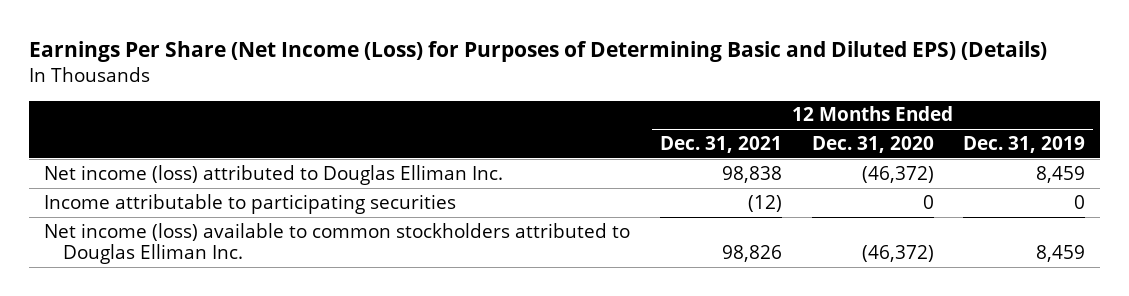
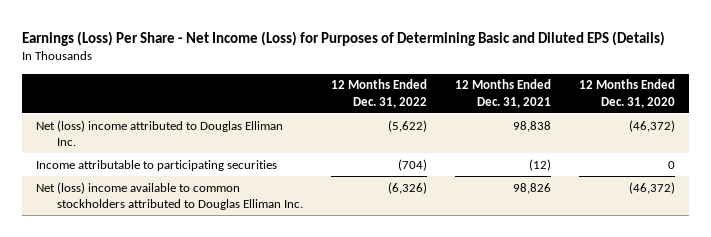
[29,41,1048,63] Earnings Per Share (Net Income (Loss) for Purposes of Determining Basic and Diluted EPS) (Details) -> [21,30,665,46] Earnings (Loss) Per Share - Net Income (Loss) for Purposes of Determining Basic and Diluted EPS (Details)
[963,136,1086,154] Dec. 31, 2019 -> none
none -> [330,79,427,108] 12 Months Ended Dec. 31, 2022
[43,164,503,185] Net income (loss) attributed to Douglas Elliman Inc. -> [36,119,284,147] Net (loss) income attributed to Douglas Elliman Inc.
[43,222,630,265] Net income (loss) available to common stockholders attributed to Douglas Elliman Inc. -> [36,181,303,211] Net (loss) income available to common stockholders attributed to Douglas Elliman Inc.

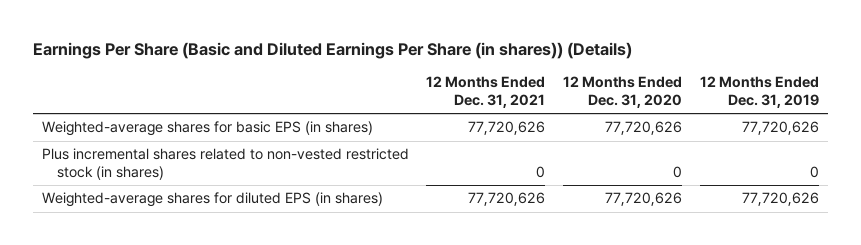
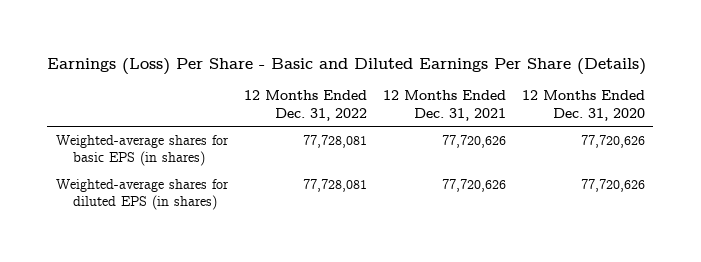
[32,41,632,59] Earnings Per Share (Basic and Diluted Earnings Per Share (in shares)) (Details) -> [47,57,647,75] Earnings (Loss) Per Share - Basic and Diluted Earnings Per Share (Details)
[700,76,820,108] 12 Months Ended Dec. 31, 2019 -> none
none -> [243,90,367,121] 12 Months Ended Dec. 31, 2022
[41,148,409,180] Plus incremental shares related to non-vested restricted stock (in shares) -> none

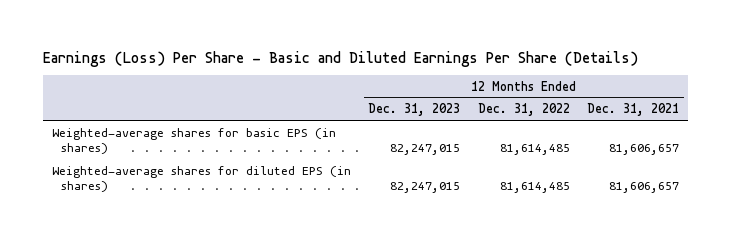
[522,90,646,121] 12 Months Ended Dec. 31, 2020 -> none
none -> [368,103,461,117] Dec. 31, 2023
[302,134,367,148] 77,728,081 -> [499,144,570,156] 81,614,485
[442,134,507,148] 77,720,626 -> [609,144,680,156] 81,606,657
[302,178,367,192] 77,728,081 -> [499,182,570,194] 81,614,485
[442,178,507,192] 77,720,626 -> [609,182,680,194] 81,606,657

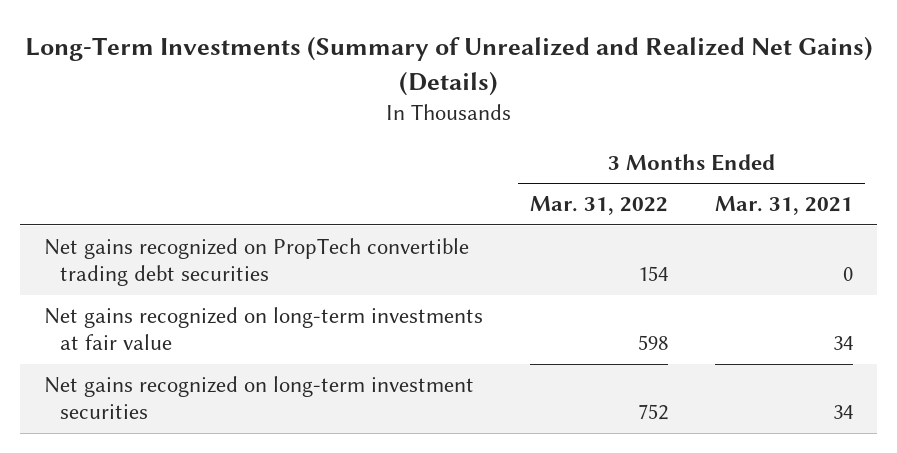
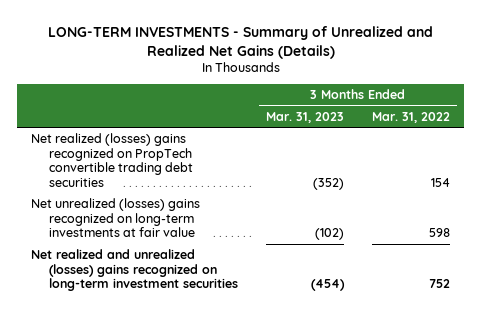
[24,35,873,96] Long-Term Investments (Summary of Unrealized and Realized Net Gains) (Details) -> [47,25,433,59] LONG-TERM INVESTMENTS - Summary of Unrealized and Realized Net Gains (Details)
[715,196,854,216] Mar. 31, 2021 -> none
none -> [266,112,345,124] Mar. 31, 2023
[44,237,470,287] Net gains recognized on PropTech convertible trading debt securities -> [31,133,194,187] Net realized (losses) gains recognized on PropTech convertible trading debt securities
[44,306,484,351] Net gains recognized on long-term investments at fair value -> [31,198,201,238] Net unrealized (losses) gains recognized on long-term investments at fair value
[44,375,475,420] Net gains recognized on long-term investment securities -> [31,249,239,292] Net realized and unrealized (losses) gains recognized on long-term investment securities

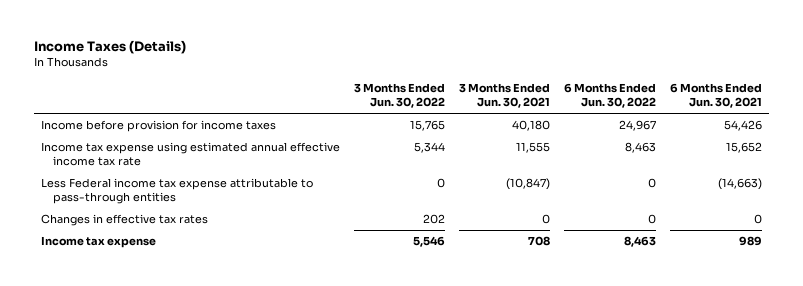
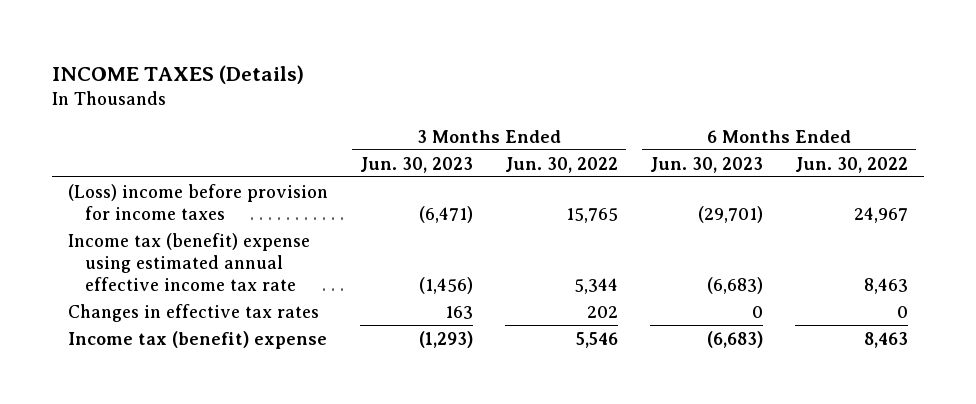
[33,39,186,54] Income Taxes (Details) -> [52,64,305,84] INCOME TAXES (Details)
[458,83,550,109] 3 Months Ended Jun. 30, 2021 -> none
[670,83,763,109] 6 Months Ended Jun. 30, 2021 -> none
none -> [360,156,474,173] Jun. 30, 2023
none -> [649,156,763,173] Jun. 30, 2023
[40,178,313,205] Less Federal income tax expense attributable to pass-through entities -> none
[40,120,276,133] Income before provision for income taxes -> [68,183,329,220] (Loss) income before provision for income taxes
[40,142,340,167] Income tax expense using estimated annual effective income tax rate -> [68,232,311,291] Income tax (benefit) expense using estimated annual effective income tax rate
[40,236,156,249] Income tax expense -> [68,330,328,349] Income tax (benefit) expense

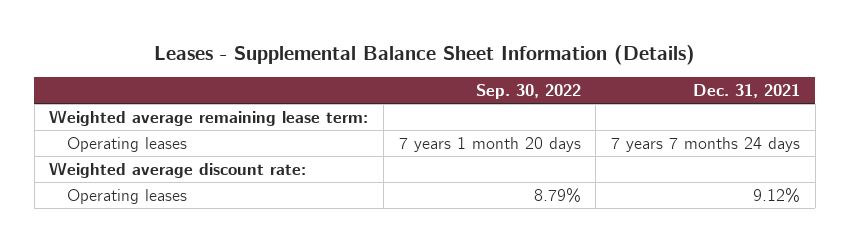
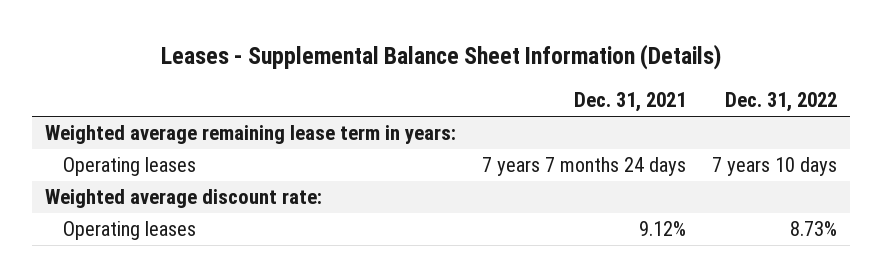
[475,83,581,99] Sep. 30, 2022 -> none
none -> [725,92,838,113] Dec. 31, 2022
[49,109,369,126] Weighted average remaining lease term: -> [45,125,457,145] Weighted average remaining lease term in years:

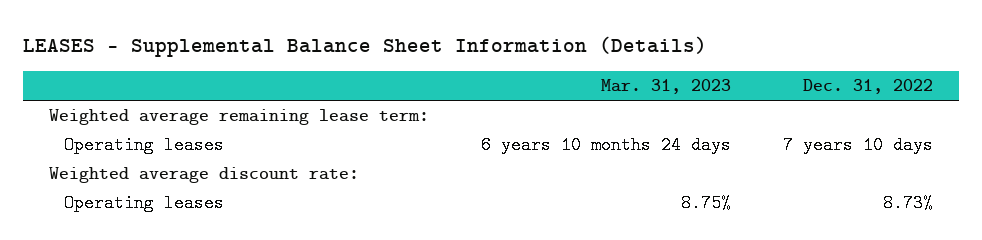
[161,43,722,70] Leases - Supplemental Balance Sheet Information (Details) -> [22,36,707,58] LEASES - Supplemental Balance Sheet Information (Details)
[574,92,687,113] Dec. 31, 2021 -> none
none -> [600,79,731,95] Mar. 31, 2023
[45,125,457,145] Weighted average remaining lease term in years: -> [48,109,429,126] Weighted average remaining lease term:

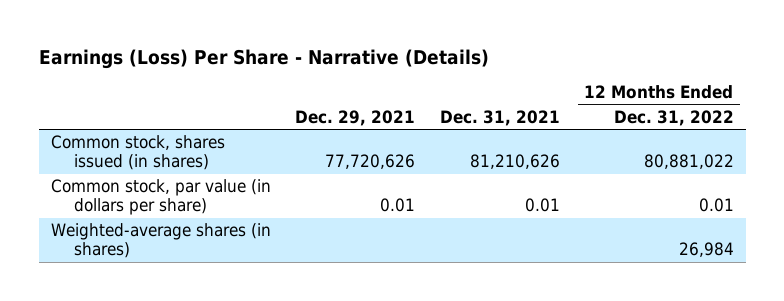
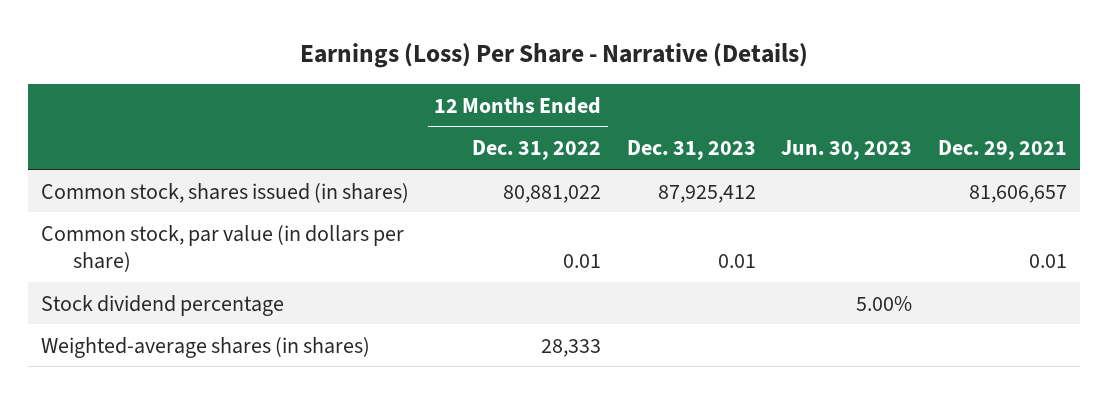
[439,109,560,126] Dec. 31, 2021 -> none
none -> [626,140,756,161] Dec. 31, 2023
none -> [781,140,913,161] Jun. 30, 2023
[325,154,416,170] 77,720,626 -> [969,184,1068,203] 81,606,657
none -> [40,294,284,316] Stock dividend percentage
[678,242,734,258] 26,984 -> [541,338,602,357] 28,333

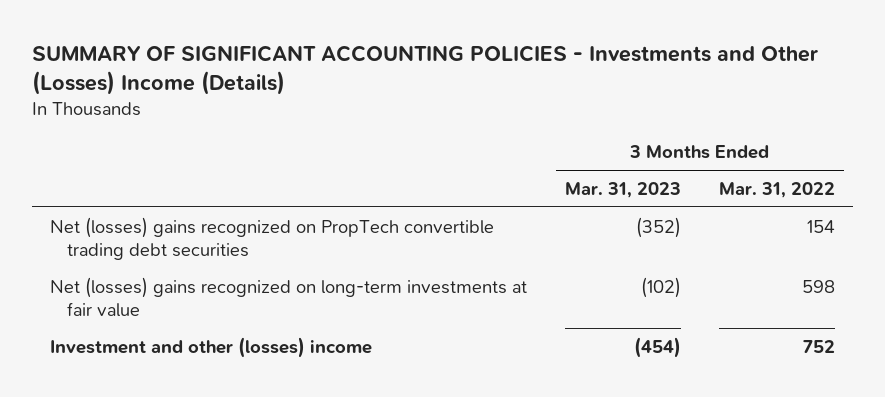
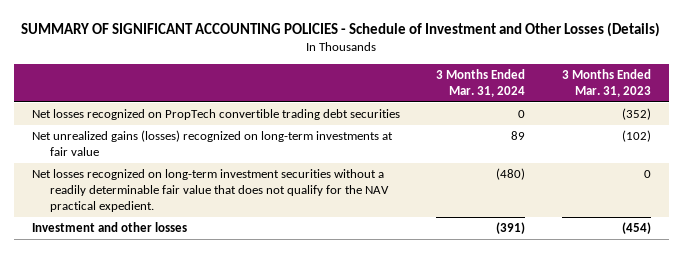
[31,44,818,95] SUMMARY OF SIGNIFICANT ACCOUNTING POLICIES - Investments and Other (Losses) Income (Details) -> [21,21,661,37] SUMMARY OF SIGNIFICANT ACCOUNTING POLICIES - Schedule of Investment and Other Losses (Details)
[718,181,835,198] Mar. 31, 2022 -> none
none -> [436,69,526,97] 3 Months Ended Mar. 31, 2024
[50,216,495,261] Net (losses) gains recognized on PropTech convertible trading debt securities -> [32,109,401,121] Net losses recognized on PropTech convertible trading debt securities
[50,276,528,318] Net (losses) gains recognized on long-term investments at fair value -> [32,130,394,157] Net unrealized gains (losses) recognized on long-term investments at fair value
none -> [32,169,390,212] Net losses recognized on long-term investment securities without a readily determinable fair value that does not qualify for the NAV practical expedient.
[50,336,373,358] Investment and other (losses) income -> [32,222,188,233] Investment and other losses

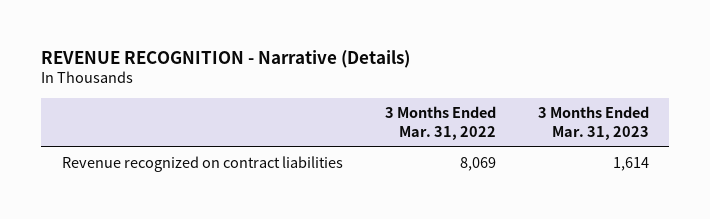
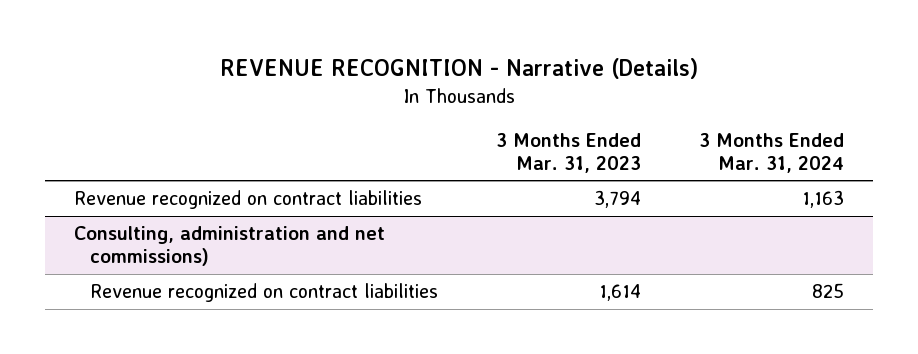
[384,106,496,141] 3 Months Ended Mar. 31, 2022 -> none
none -> [698,132,844,173] 3 Months Ended Mar. 31, 2024
none -> [74,190,423,210] Revenue recognized on contract liabilities
none -> [74,226,386,267] Consulting, administration and net commissions)

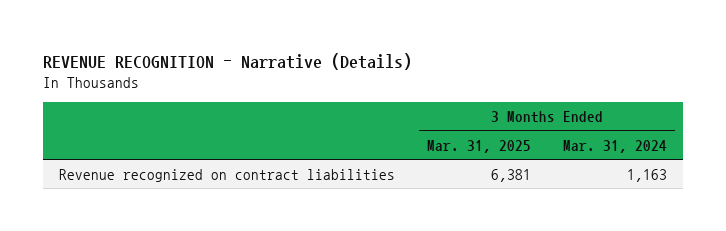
[496,132,642,173] 3 Months Ended Mar. 31, 2023 -> none
none -> [426,139,531,153] Mar. 31, 2025
[74,226,386,267] Consulting, administration and net commissions) -> none
[90,283,439,303] Revenue recognized on contract liabilities -> none

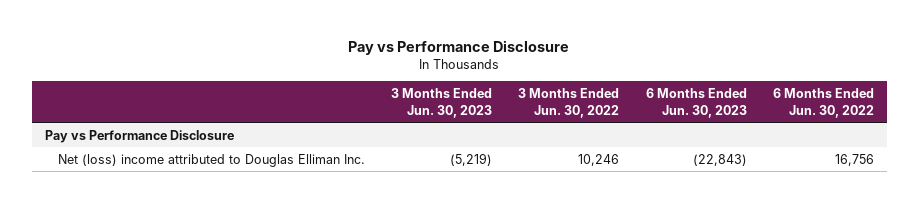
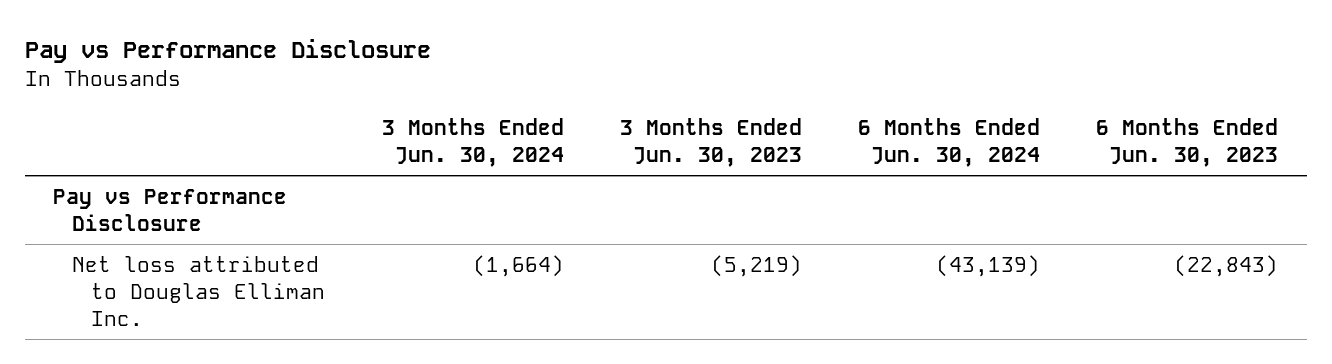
[518,88,620,118] 3 Months Ended Jun. 30, 2022 -> none
[772,88,874,118] 6 Months Ended Jun. 30, 2022 -> none
none -> [381,118,564,167] 3 Months Ended Jun. 30, 2024
none -> [858,118,1041,167] 6 Months Ended Jun. 30, 2024
[58,153,366,167] Net (loss) income attributed to Douglas Elliman Inc. -> [72,256,326,326] Net loss attributed to Douglas Elliman Inc.

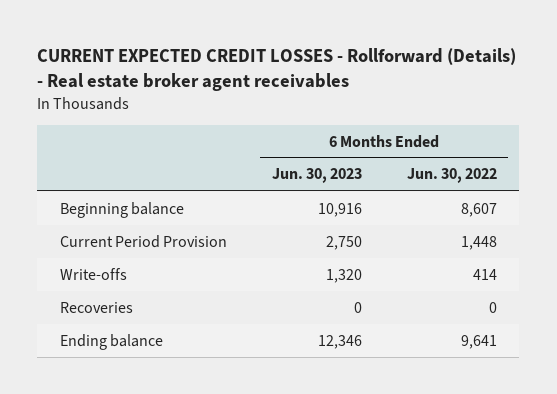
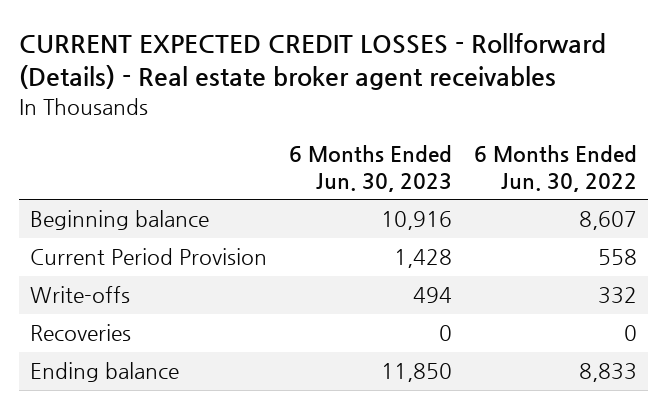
[325,235,362,250] 2,750 -> [394,249,453,269] 1,428
[460,235,497,250] 1,448 -> [598,249,638,266] 558
[325,268,362,283] 1,320 -> [413,287,453,304] 494
[472,268,497,280] 414 -> [598,287,638,305] 332
[317,334,362,349] 12,346 -> [381,363,453,383] 11,850
[460,334,497,349] 9,641 -> [579,363,638,383] 8,833

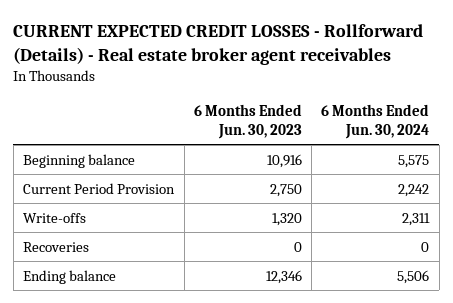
[474,145,638,192] 6 Months Ended Jun. 30, 2022 -> none
none -> [321,104,430,139] 6 Months Ended Jun. 30, 2024
[394,249,453,269] 1,428 -> [269,183,302,197] 2,750
[413,287,453,304] 494 -> [271,212,302,226] 1,320
[381,363,453,383] 11,850 -> [265,269,302,284] 12,346

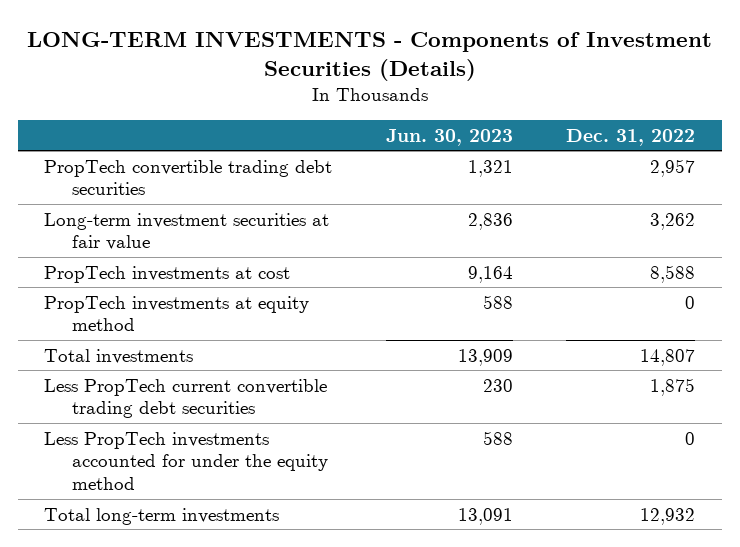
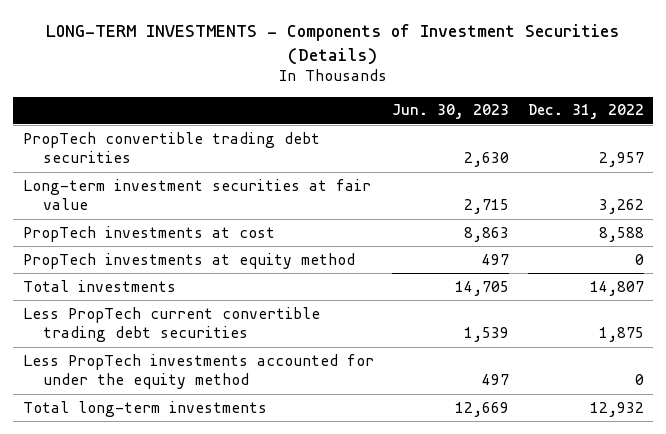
[467,159,513,177] 1,321 -> [464,152,510,168] 2,630
[467,212,513,230] 2,836 -> [464,199,510,215] 2,715
[467,265,513,283] 9,164 -> [464,226,510,242] 8,863
[482,294,513,309] 588 -> [482,253,510,265] 497
[457,348,513,366] 13,909 -> [455,280,510,296] 14,705
[482,378,513,392] 230 -> [464,327,510,343] 1,539
[482,430,513,445] 588 -> [482,374,510,386] 497
[457,507,513,525] 13,091 -> [455,401,510,417] 12,669

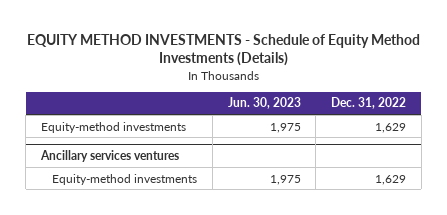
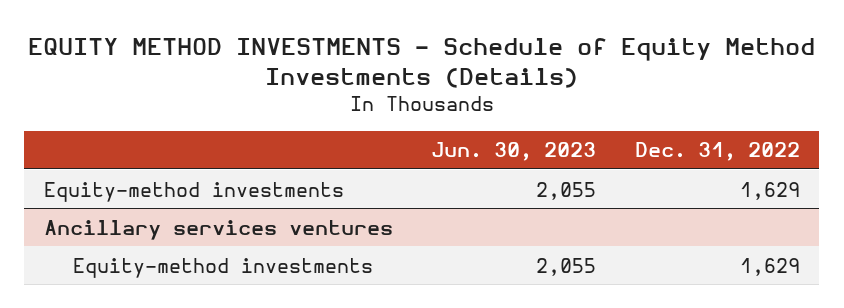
[269,122,301,133] 1,975 -> [536,181,597,200] 2,055
[269,174,301,185] 1,975 -> [536,257,597,276] 2,055

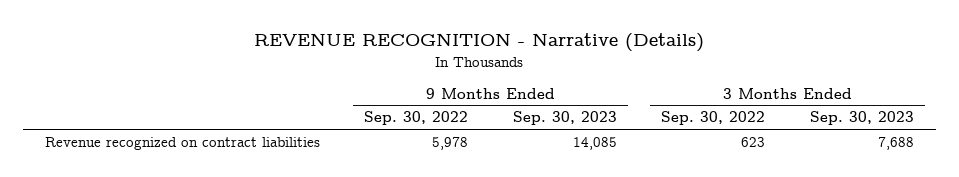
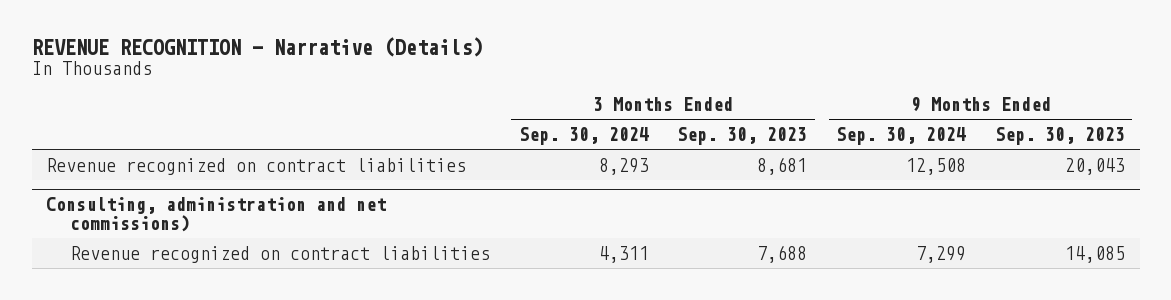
[364,111,469,126] Sep. 30, 2022 -> none
[661,111,766,126] Sep. 30, 2022 -> none
none -> [518,127,649,146] Sep. 30, 2024
none -> [836,127,967,146] Sep. 30, 2024
none -> [45,157,466,175] Revenue recognized on contract liabilities
none -> [45,197,386,233] Consulting, administration and net commissions)

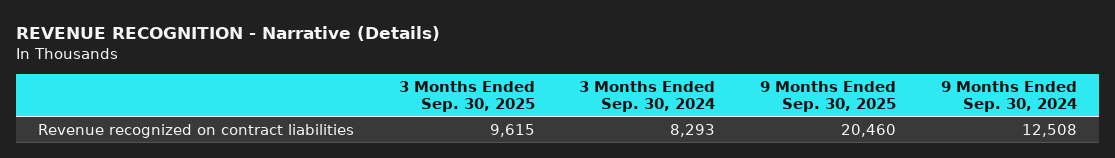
[677,127,808,146] Sep. 30, 2023 -> none
[995,127,1126,146] Sep. 30, 2023 -> none
none -> [398,80,535,113] 3 Months Ended Sep. 30, 2025
none -> [760,80,897,113] 9 Months Ended Sep. 30, 2025
[45,197,386,233] Consulting, administration and net commissions) -> none
[69,245,490,263] Revenue recognized on contract liabilities -> none

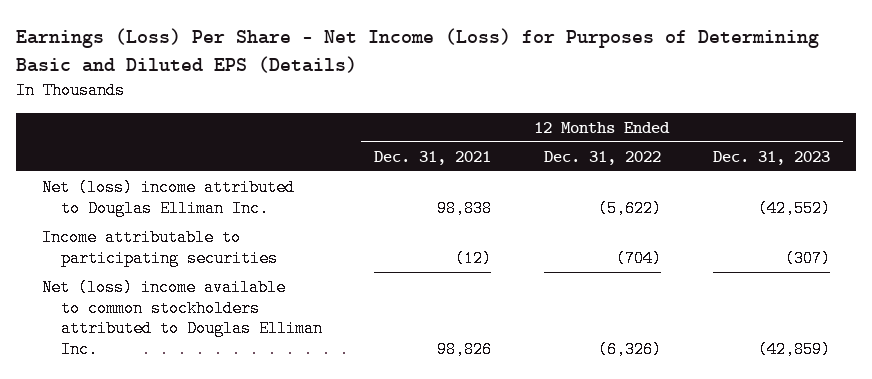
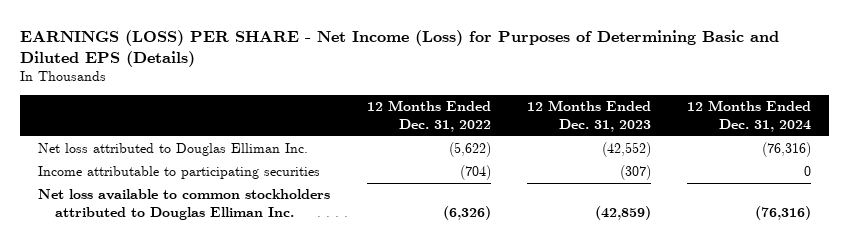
[15,28,819,73] Earnings (Loss) Per Share - Net Income (Loss) for Purposes of Determining Basic and Diluted EPS (Details) -> [20,29,780,67] EARNINGS (LOSS) PER SHARE - Net Income (Loss) for Purposes of Determining Basic and Diluted EPS (Details)
[374,150,492,165] Dec. 31, 2021 -> none
none -> [686,100,811,132] 12 Months Ended Dec. 31, 2024
[41,178,295,217] Net (loss) income attributed to Douglas Elliman Inc. -> [38,143,309,157] Net loss attributed to Douglas Elliman Inc.
[41,278,323,358] Net (loss) income available to common stockholders attributed to Douglas Elliman Inc. -> [38,189,331,220] Net loss available to common stockholders attributed to Douglas Elliman Inc.

